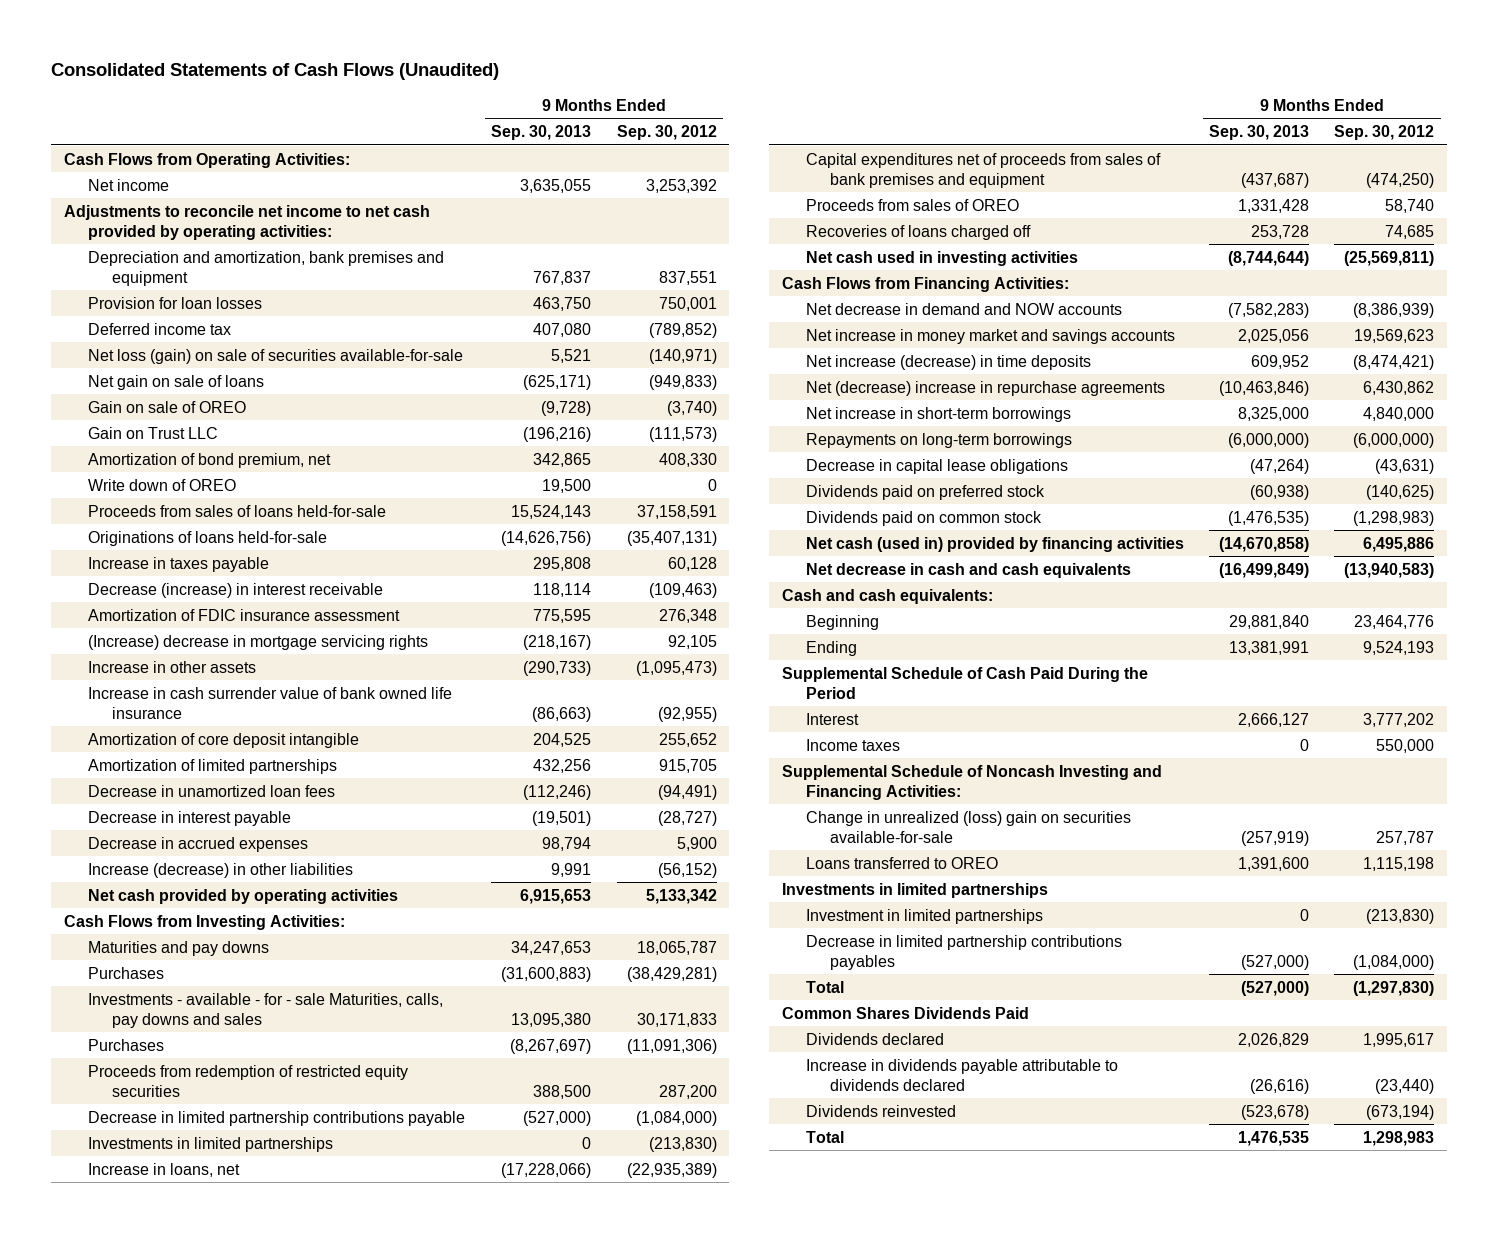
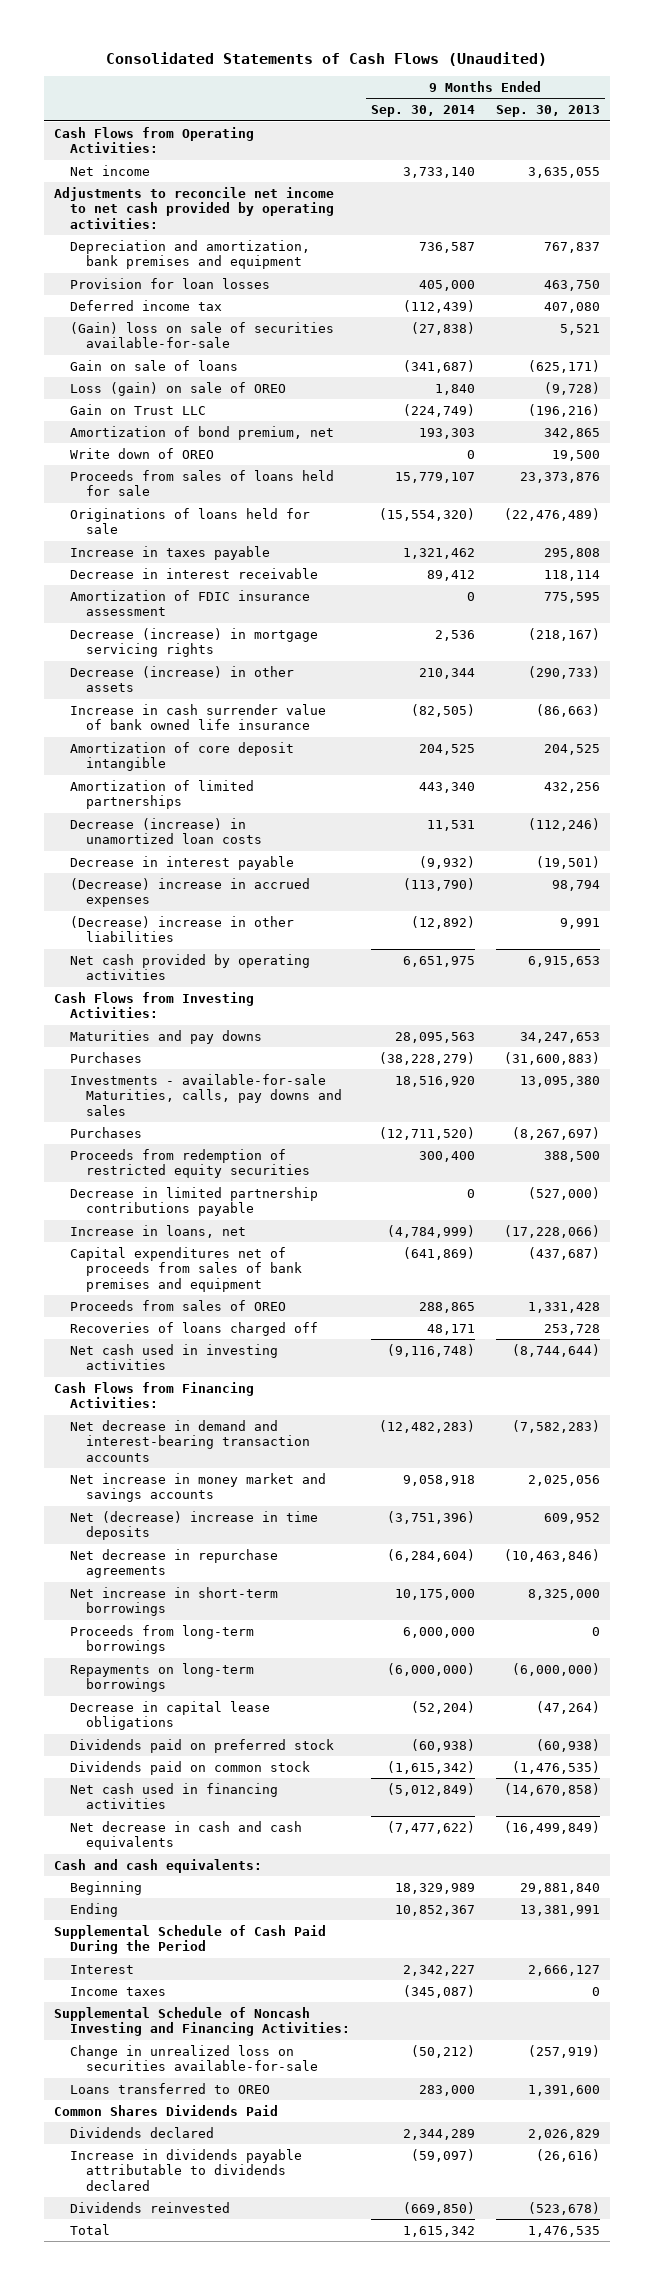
[616,124,717,140] Sep. 30, 2012 -> none
none -> [371,105,476,118] Sep. 30, 2014
[88,348,464,364] Net loss (gain) on sale of securities available-for-sale -> [70,321,335,349] (Gain) loss on sale of securities available-for-sale
[88,374,265,390] Net gain on sale of loans -> [70,359,239,371] Gain on sale of loans
[88,400,247,413] Gain on sale of OREO -> [70,381,287,396] Loss (gain) on sale of OREO
[88,504,387,517] Proceeds from sales of loans held-for-sale -> [70,469,335,497] Proceeds from sales of loans held for sale
[511,504,592,519] 15,524,143 -> [519,471,600,483] 23,373,876
[88,530,328,546] Originations of loans held-for-sale -> [70,507,311,535] Originations of loans held for sale
[501,530,592,546] (14,626,756) -> [503,507,600,521] (22,476,489)
[88,582,384,598] Decrease (increase) in interest receivable -> [70,567,319,579] Decrease in interest receivable
[88,634,429,650] (Increase) decrease in mortgage servicing rights -> [70,627,319,658] Decrease (increase) in mortgage servicing rights
[88,660,257,673] Increase in other assets -> [70,665,295,693] Decrease (increase) in other assets
[88,784,336,797] Decrease in unamortized loan fees -> [70,817,262,845] Decrease (increase) in unamortized loan costs
[88,836,309,852] Decrease in accrued expenses -> [70,877,311,908] (Decrease) increase in accrued expenses
[88,862,354,878] Increase (decrease) in other liabilities -> [70,915,295,943] (Decrease) increase in other liabilities
[88,992,444,1028] Investments - available - for - sale Maturities, calls, pay downs and sales -> [70,1073,342,1116] Investments - available-for-sale Maturities, calls, pay downs and sales
[88,1136,334,1152] Investments in limited partnerships -> none
[805,302,1122,315] Net decrease in demand and NOW accounts -> [70,1419,310,1462] Net decrease in demand and interest-bearing transaction accounts
[805,354,1091,370] Net increase (decrease) in time deposits -> [70,1510,319,1541] Net (decrease) increase in time deposits
[805,380,1165,396] Net (decrease) increase in repurchase agreements -> [70,1548,279,1579] Net decrease in repurchase agreements
none -> [70,1624,255,1655] Proceeds from long-term borrowings
[805,536,1184,552] Net cash (used in) provided by financing activities -> [70,1782,279,1810] Net cash used in financing activities
[805,810,1131,843] Change in unrealized (loss) gain on securities available-for-sale -> [70,2044,318,2072] Change in unrealized loss on securities available-for-sale
[781,882,1048,898] Investments in limited partnerships -> none
[805,908,1043,924] Investment in limited partnerships -> none
[805,934,1122,970] Decrease in limited partnership contributions payables -> none
[805,980,844,993] Total -> none

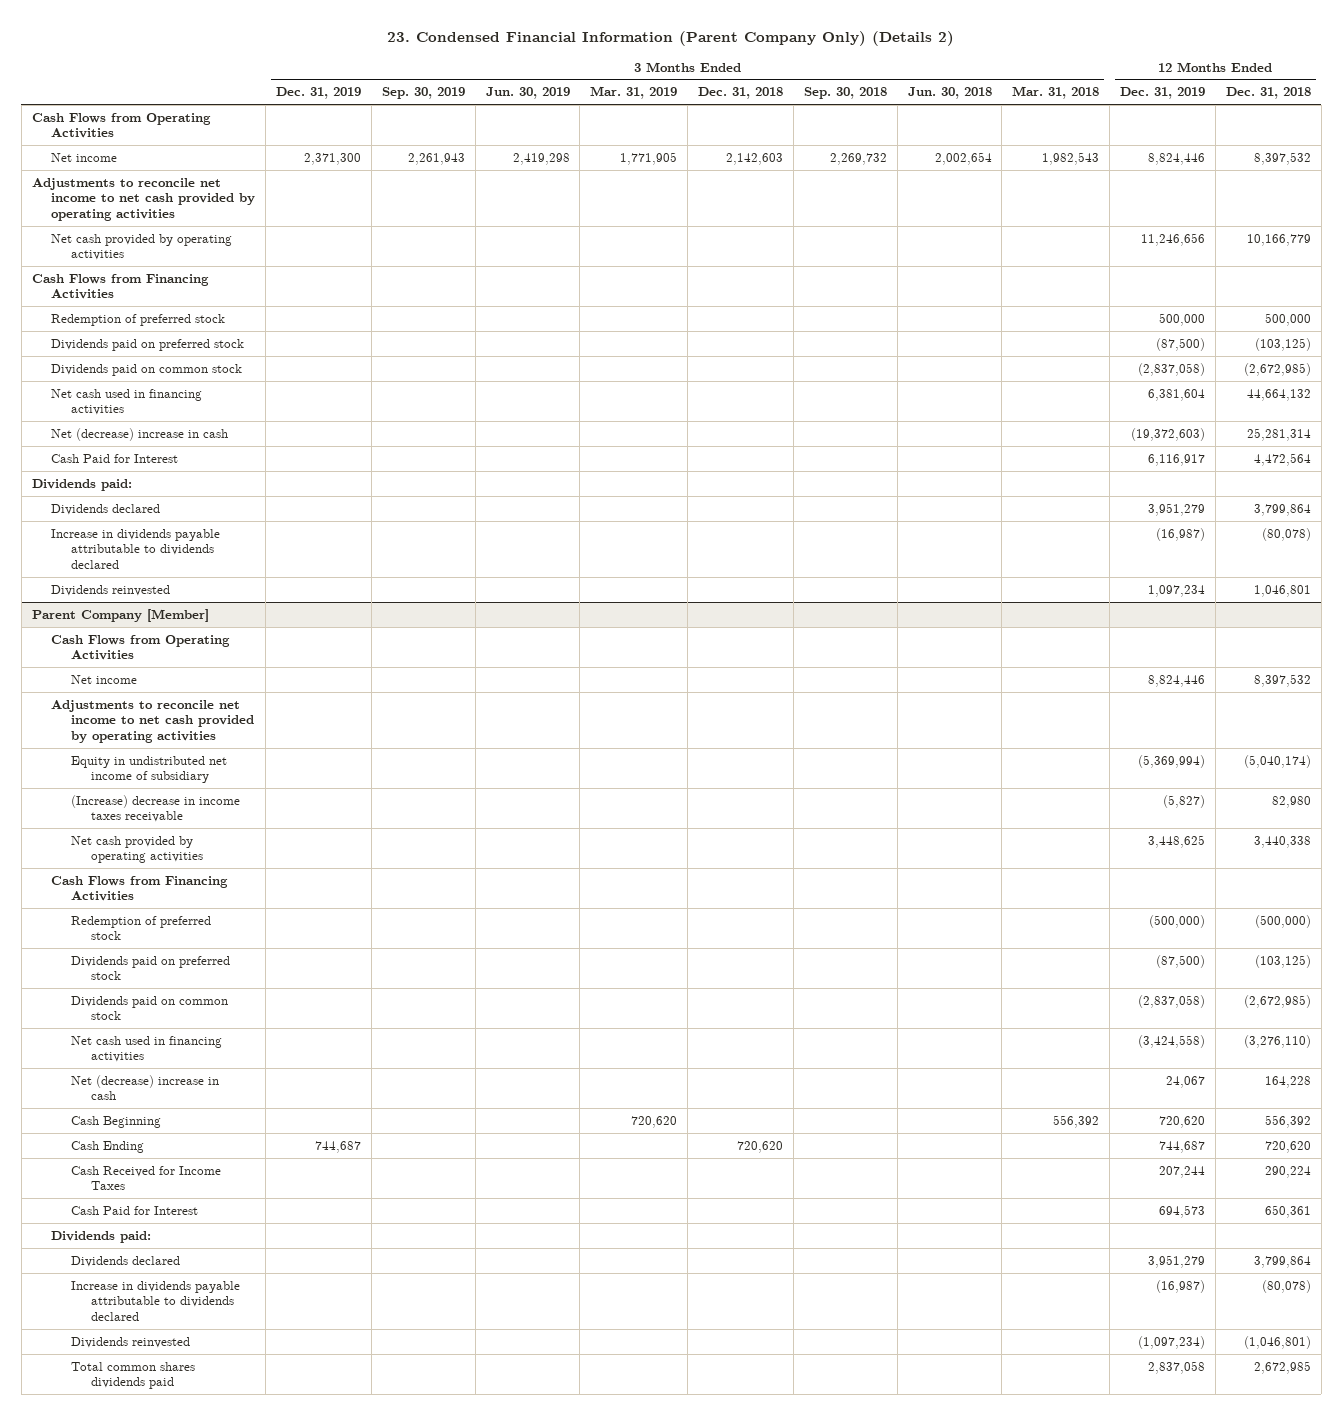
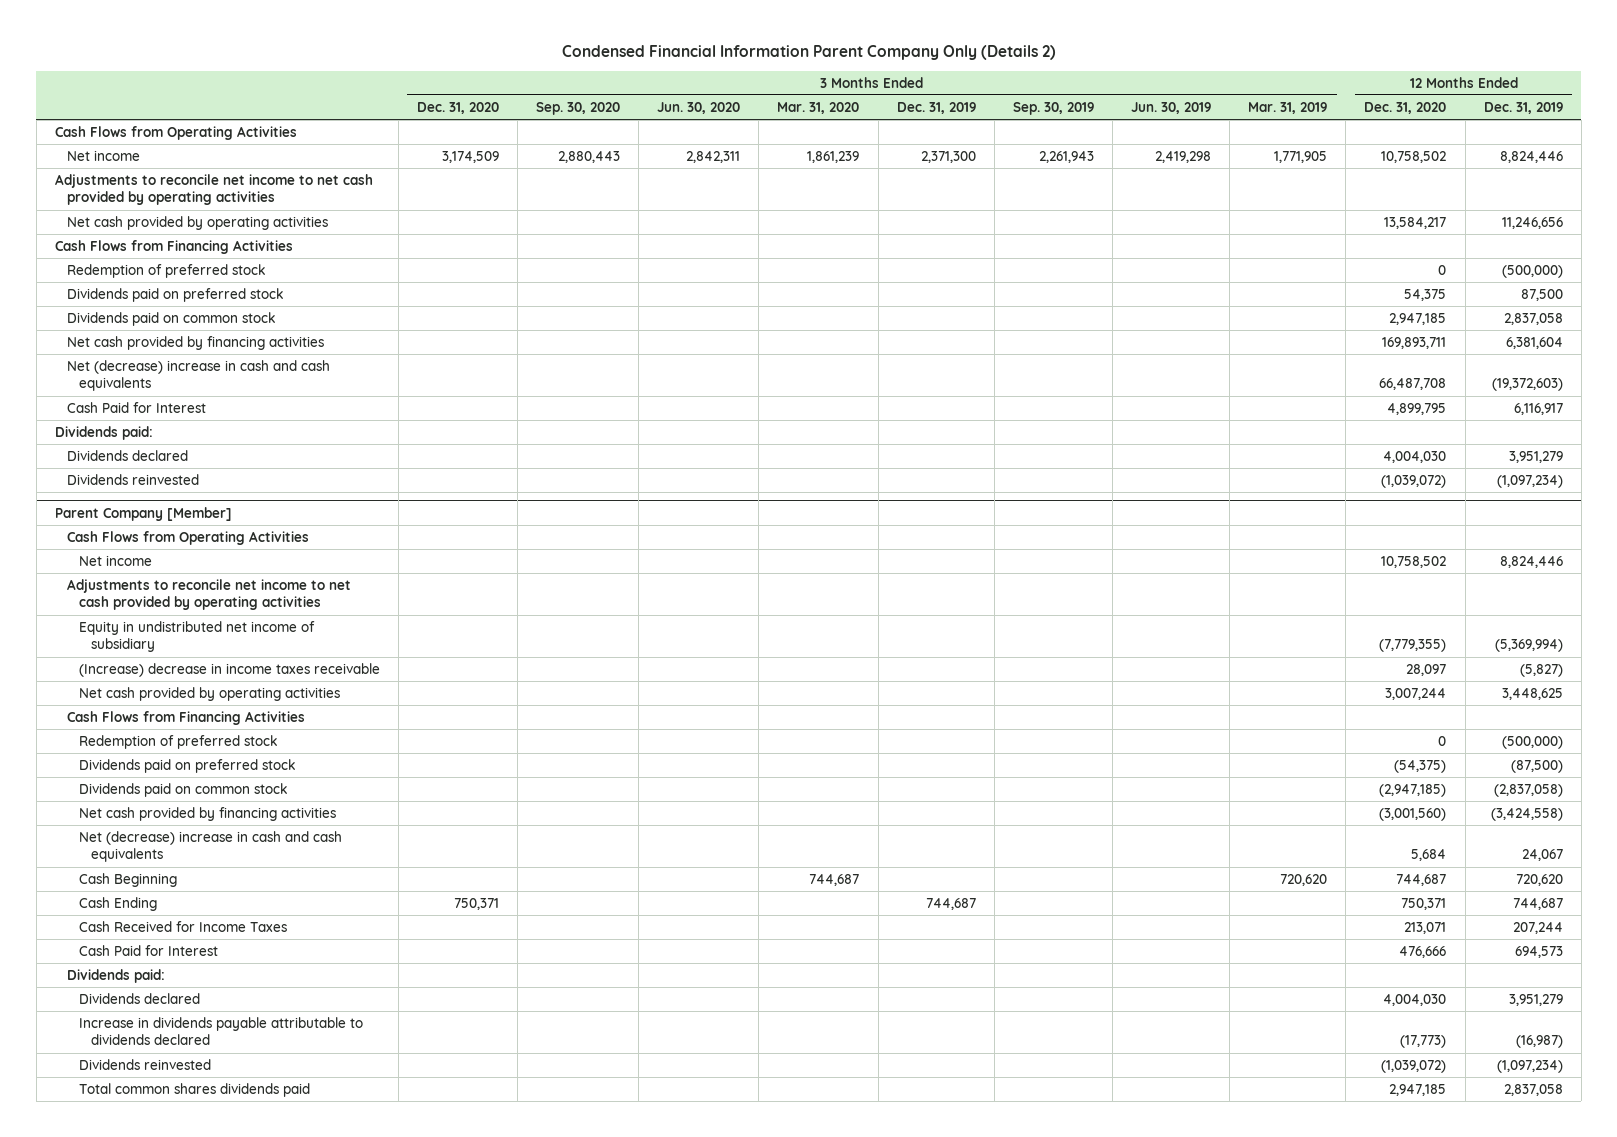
[387,30,955,46] 23. Condensed Financial Information (Parent Company Only) (Details 2) -> [561,45,1056,61] Condensed Financial Information Parent Company Only (Details 2)
[698,87,784,100] Dec. 31, 2018 -> none
[803,87,887,100] Sep. 30, 2018 -> none
[907,87,992,100] Jun. 30, 2018 -> none
[1012,86,1100,100] Mar. 31, 2018 -> none
[1225,87,1311,100] Dec. 31, 2018 -> none
none -> [416,101,499,114] Dec. 31, 2020
none -> [535,101,620,115] Sep. 30, 2020
none -> [657,101,741,114] Jun. 30, 2020
none -> [777,101,860,114] Mar. 31, 2020
none -> [1364,101,1447,114] Dec. 31, 2020
[1158,312,1205,326] 500,000 -> [1501,264,1563,278] (500,000)
[1155,337,1205,351] (87,500) -> [1520,288,1563,301] 87,500
[1137,362,1205,376] (2,837,058) -> [1503,312,1563,325] 2,837,058
[51,388,203,416] Net cash used in financing activities -> [66,335,324,350] Net cash provided by financing activities
[51,427,229,441] Net (decrease) increase in cash -> [66,359,330,392] Net (decrease) increase in cash and cash equivalents
[51,528,221,569] Increase in dividends payable attributable to dividends declared -> none
[1147,584,1205,597] 1,097,234 -> [1496,474,1563,488] (1,097,234)
[71,1035,223,1063] Net cash used in financing activities -> [78,806,336,821] Net cash provided by financing activities
[71,1074,220,1101] Net (decrease) increase in cash -> [78,830,342,863] Net (decrease) increase in cash and cash equivalents

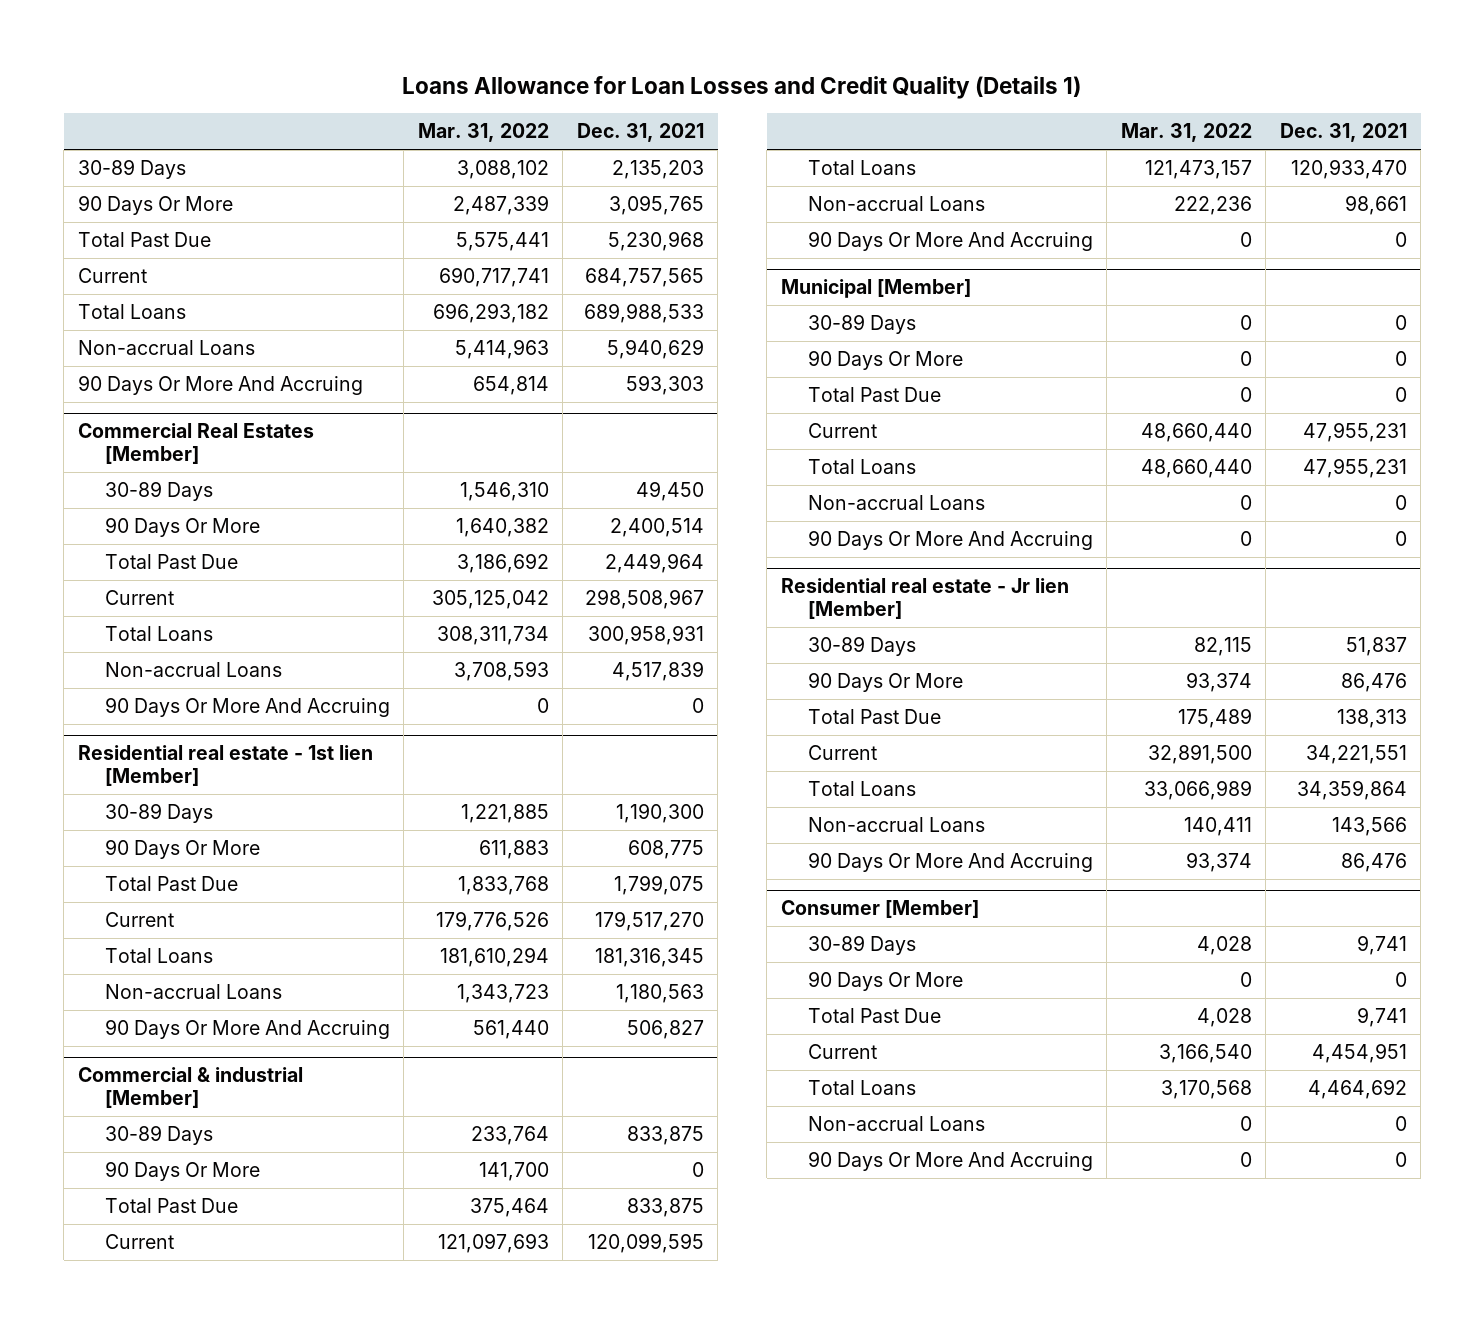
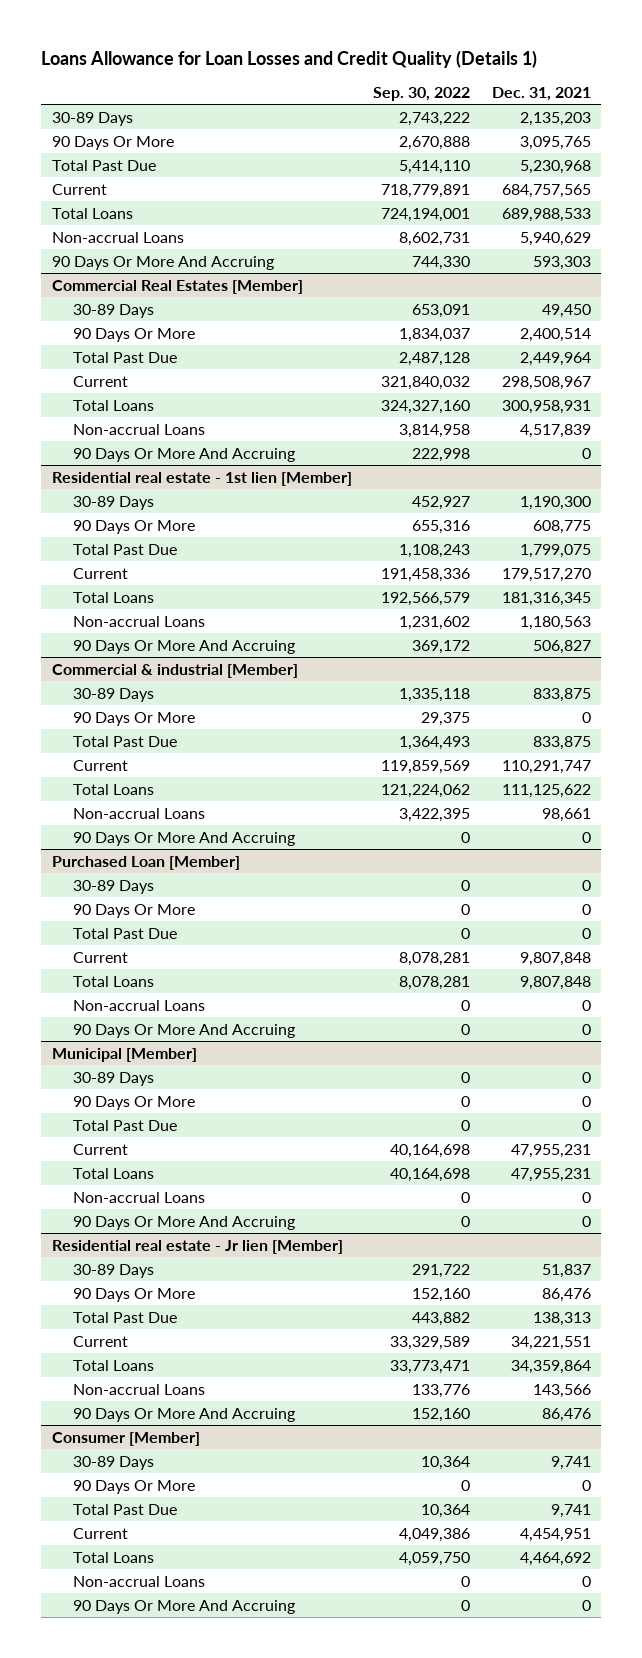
[417,123,549,143] Mar. 31, 2022 -> none
none -> [373,86,471,101] Sep. 30, 2022
[587,1232,704,1253] 120,099,595 -> [501,759,591,774] 110,291,747
[1290,158,1407,179] 120,933,470 -> [501,783,591,798] 111,125,622
none -> [51,855,240,870] Purchased Loan [Member]
none -> [73,879,155,894] 30-89 Days
none -> [73,903,196,918] 90 Days Or More
none -> [73,927,178,939] Total Past Due
none -> [73,951,129,963] Current
none -> [73,975,155,987] Total Loans
none -> [73,999,206,1011] Non-accrual Loans
none -> [73,1023,296,1038] 90 Days Or More And Accruing

